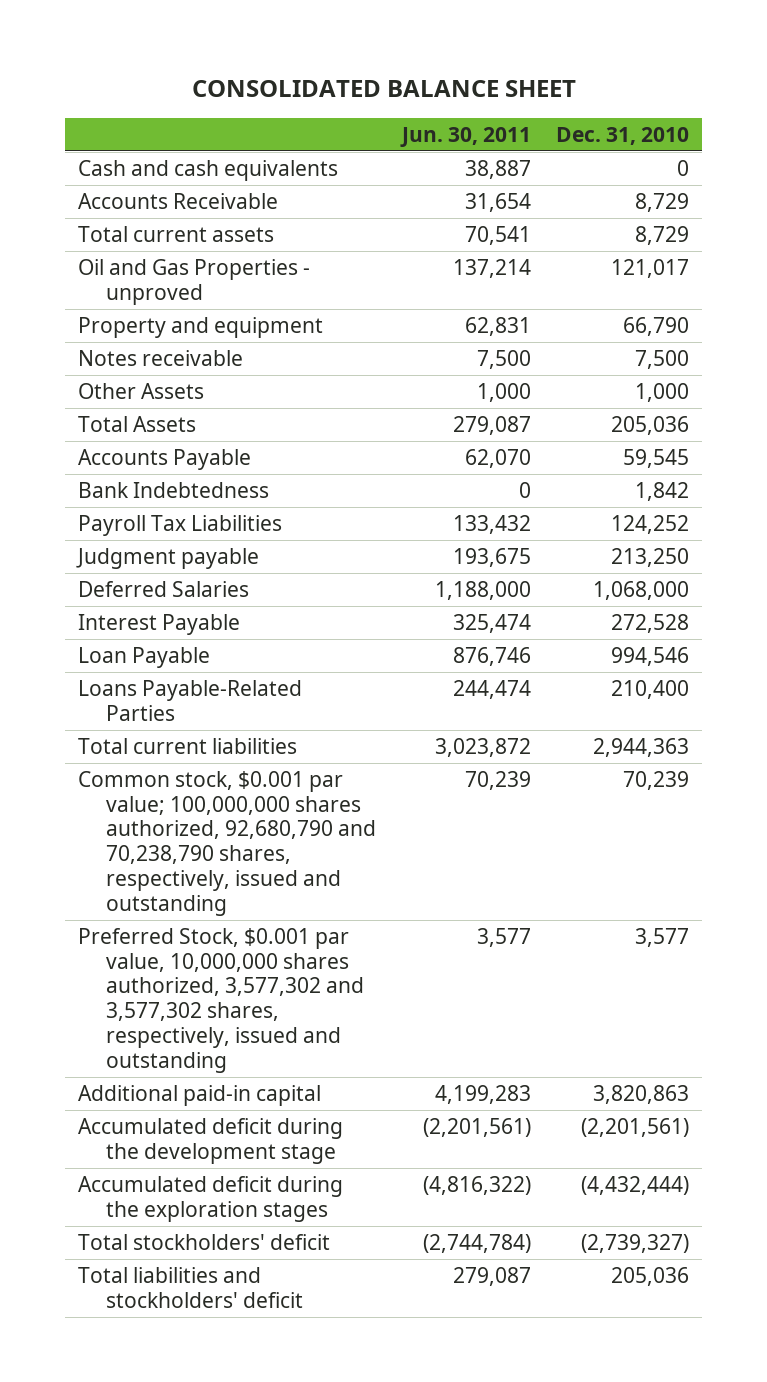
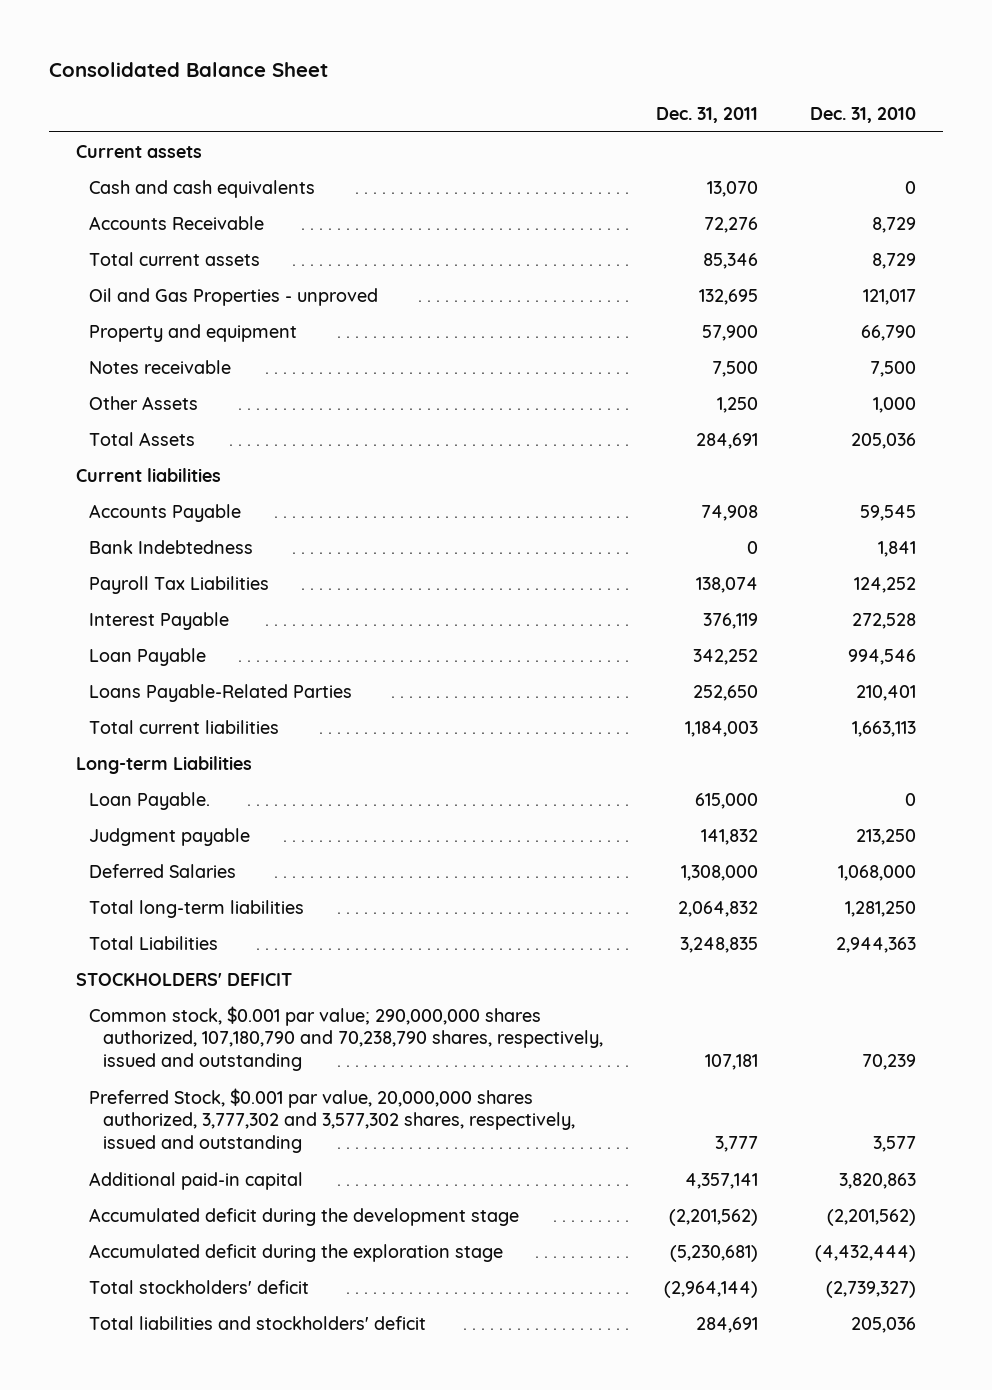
[191,80,576,98] CONSOLIDATED BALANCE SHEET -> [49,62,329,78] Consolidated Balance Sheet
[399,126,531,147] Jun. 30, 2011 -> none
none -> [655,106,758,123] Dec. 31, 2011
none -> [75,144,202,158] Current assets
none -> [75,467,221,482] Current liabilities
[635,481,690,501] 1,842 -> [878,540,917,557] 1,841
[611,679,690,699] 210,400 -> [856,684,917,701] 210,401
[593,737,690,757] 2,944,363 -> [852,720,917,737] 1,663,113
none -> [75,755,252,774] Long-term Liabilities
none -> [89,791,211,810] Loan Payable.
[75,547,259,569] Judgment payable -> [89,827,251,846] Judgment payable
[77,580,249,597] Deferred Salaries -> [89,863,237,878] Deferred Salaries
none -> [89,899,305,918] Total long-term liabilities
none -> [89,935,219,950] Total Liabilities
none -> [75,972,292,986] STOCKHOLDERS' DEFICIT
[77,770,376,916] Common stock, $0.001 par value; 100,000,000 shares authorized, 92,680,790 and 70,238,790 shares, respectively, issued and outstanding -> [89,1005,603,1071] Common stock, $0.001 par value; 290,000,000 shares authorized, 107,180,790 and 70,238,790 shares, respectively, issued and outstanding
[77,927,364,1073] Preferred Stock, $0.001 par value, 10,000,000 shares authorized, 3,577,302 and 3,577,302 shares, respectively, issued and outstanding -> [89,1087,575,1153] Preferred Stock, $0.001 par value, 20,000,000 shares authorized, 3,777,302 and 3,577,302 shares, respectively, issued and outstanding
[581,1117,690,1137] (2,201,561) -> [827,1208,917,1226] (2,201,562)
[77,1175,343,1222] Accumulated deficit during the exploration stages -> [89,1243,504,1262] Accumulated deficit during the exploration stage

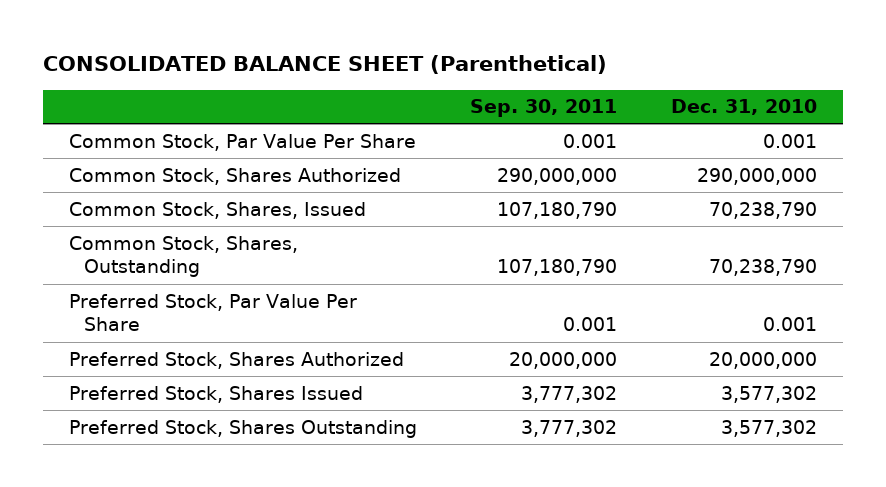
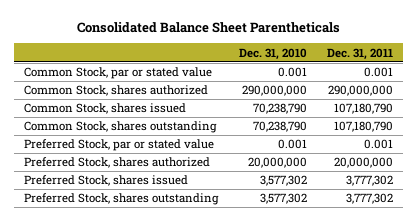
[42,55,607,75] CONSOLIDATED BALANCE SHEET (Parenthetical) -> [76,21,340,33] Consolidated Balance Sheet Parentheticals
[470,99,618,118] Sep. 30, 2011 -> none
none -> [326,47,393,60] Dec. 31, 2011
[69,133,417,151] Common Stock, Par Value Per Share -> [24,67,213,80] Common Stock, par or stated value
[69,167,402,185] Common Stock, Shares Authorized -> [24,85,209,97] Common Stock, shares authorized
[69,201,367,219] Common Stock, Shares, Issued -> [24,103,187,115] Common Stock, shares issued
[69,235,299,278] Common Stock, Shares, Outstanding -> [24,121,218,134] Common Stock, shares outstanding
[69,293,358,332] Preferred Stock, Par Value Per Share -> [24,139,215,152] Preferred Stock, par or stated value
[69,351,405,369] Preferred Stock, Shares Authorized -> [24,157,211,169] Preferred Stock, shares authorized
[69,385,364,403] Preferred Stock, Shares Issued -> [24,175,189,187] Preferred Stock, shares issued
[69,419,418,438] Preferred Stock, Shares Outstanding -> [24,193,220,206] Preferred Stock, shares outstanding

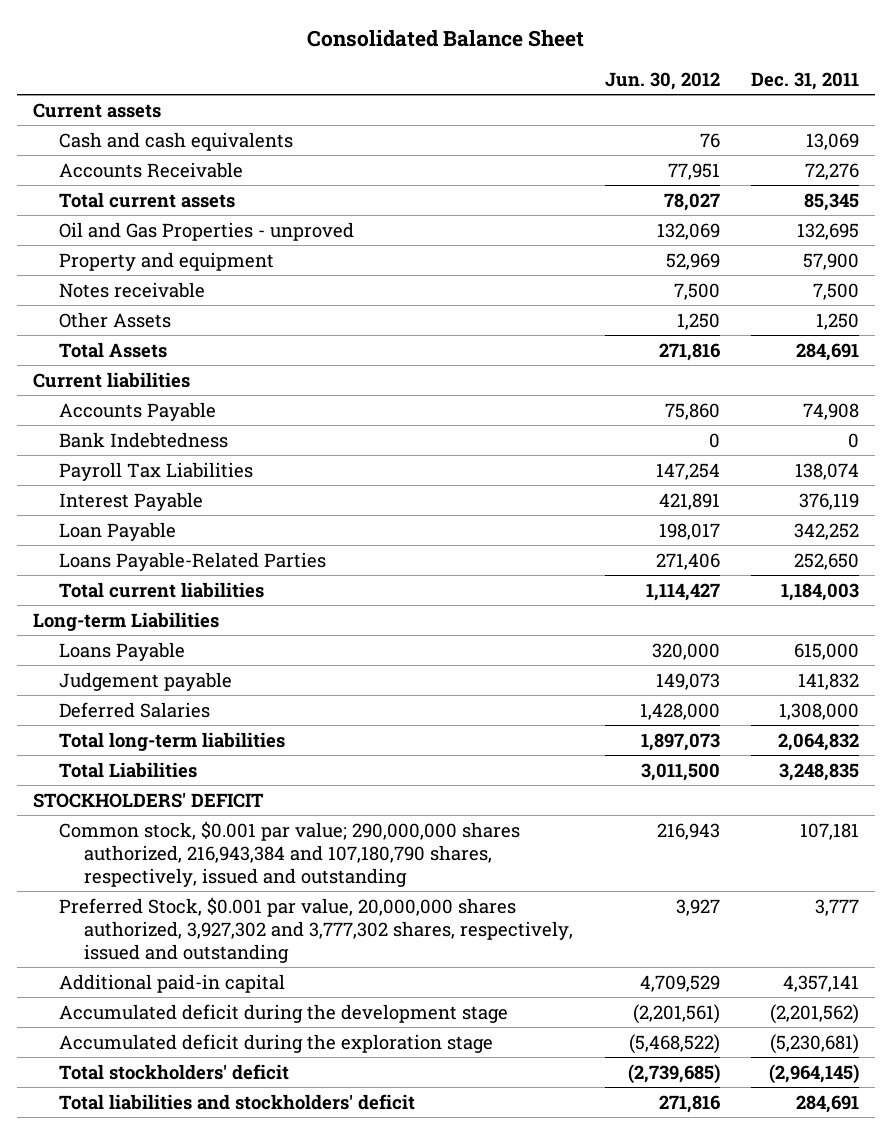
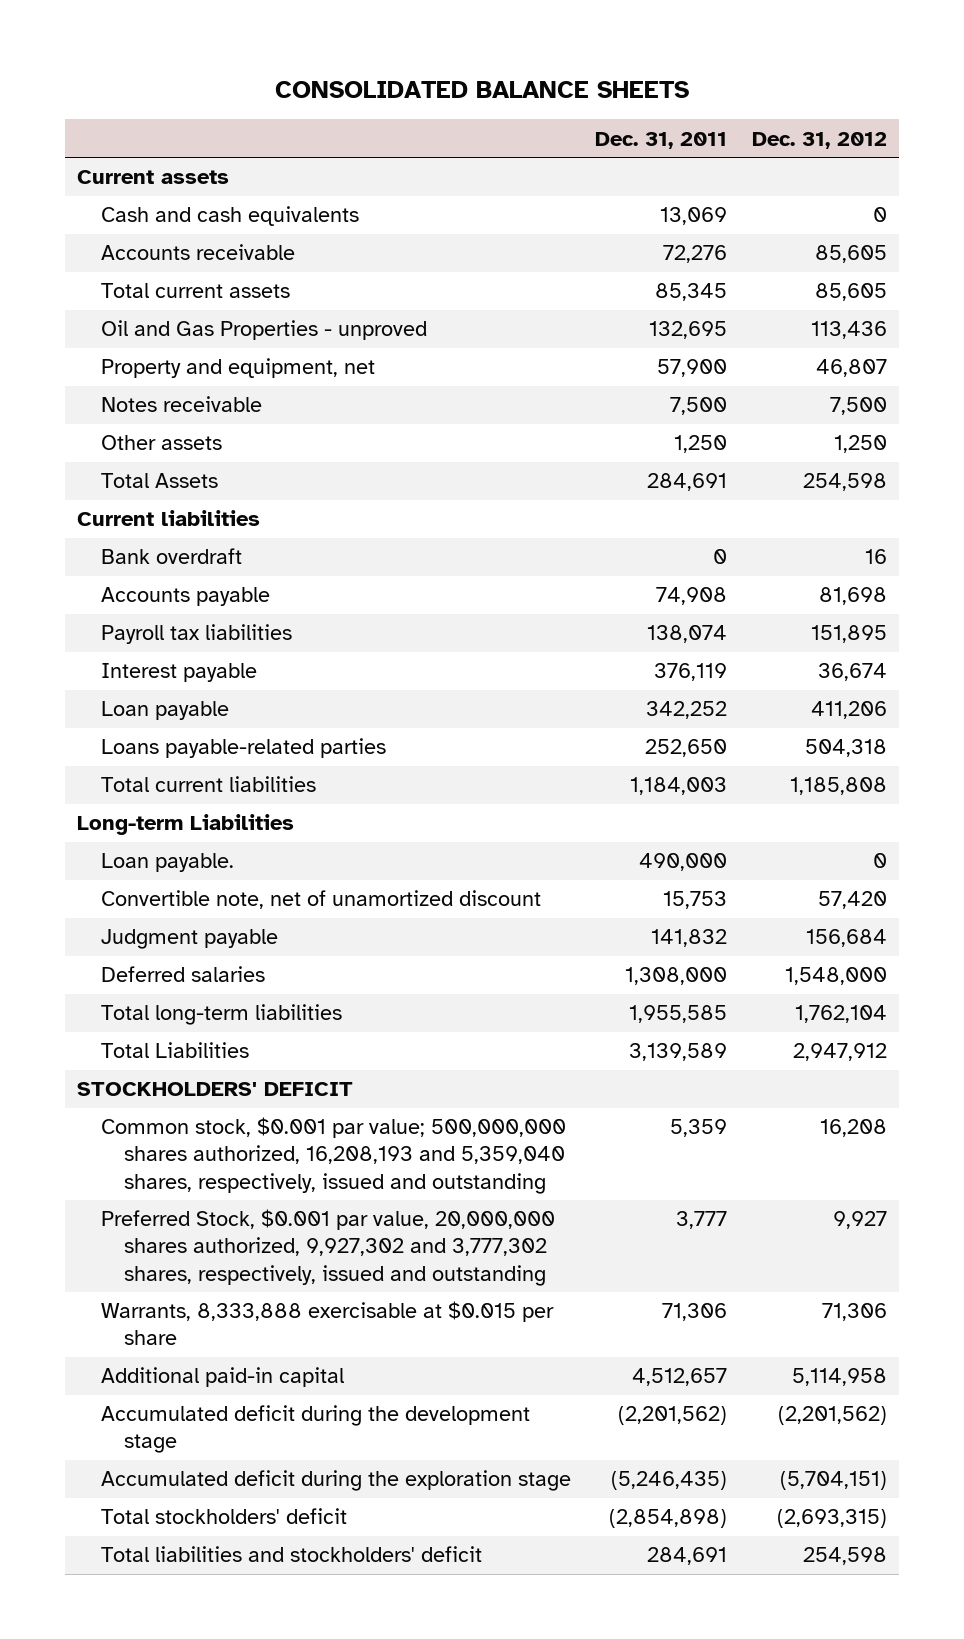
[307,29,585,47] Consolidated Balance Sheet -> [275,81,690,99] CONSOLIDATED BALANCE SHEETS
[604,72,720,91] Jun. 30, 2012 -> none
none -> [751,131,887,149] Dec. 31, 2012
[58,161,243,178] Accounts Receivable -> [100,244,295,261] Accounts receivable
[58,251,274,271] Property and equipment -> [100,358,375,379] Property and equipment, net
[58,311,171,328] Other Assets -> [100,435,222,451] Other assets
[58,431,228,448] Bank Indebtedness -> none
none -> [100,548,242,565] Bank overdraft
[58,401,216,421] Accounts Payable -> [100,587,270,607] Accounts payable
[58,461,253,481] Payroll Tax Liabilities -> [100,624,292,645] Payroll tax liabilities
[58,491,203,511] Interest Payable -> [100,663,257,683] Interest payable
[58,521,176,541] Loan Payable -> [100,701,229,721] Loan payable
[58,551,326,571] Loans Payable-Related Parties -> [100,738,386,759] Loans payable-related parties
[58,641,185,661] Loans Payable -> [100,853,234,873] Loan payable.
[794,642,860,660] 615,000 -> [639,853,728,872] 490,000
none -> [100,890,541,910] Convertible note, net of unamortized discount
[58,671,232,691] Judgement payable -> [100,929,278,950] Judgment payable
[58,701,210,718] Deferred Salaries -> [100,966,265,983] Deferred salaries
[778,732,860,751] 2,064,832 -> [629,1005,728,1024] 1,955,585
[779,762,860,781] 3,248,835 -> [629,1043,728,1062] 3,139,589
[58,820,520,887] Common stock, $0.001 par value; 290,000,000 shares authorized, 216,943,384 and 107,180,790 shares, respectively, issued and outstanding -> [100,1117,566,1194] Common stock, $0.001 par value; 500,000,000 shares authorized, 16,208,193 and 5,359,040 shares, respectively, issued and outstanding
[800,822,860,840] 107,181 -> [670,1119,728,1138] 5,359
[58,896,574,963] Preferred Stock, $0.001 par value, 20,000,000 shares authorized, 3,927,302 and 3,777,302 shares, respectively, issued and outstanding -> [100,1209,555,1286] Preferred Stock, $0.001 par value, 20,000,000 shares authorized, 9,927,302 and 3,777,302 shares, respectively, issued and outstanding
none -> [100,1301,554,1346] Warrants, 8,333,888 exercisable at $0.015 per share
[783,974,860,992] 4,357,141 -> [632,1368,728,1387] 4,512,657
[770,1033,860,1054] (5,230,681) -> [611,1471,728,1491] (5,246,435)
[769,1063,860,1084] (2,964,145) -> [609,1509,728,1529] (2,854,898)

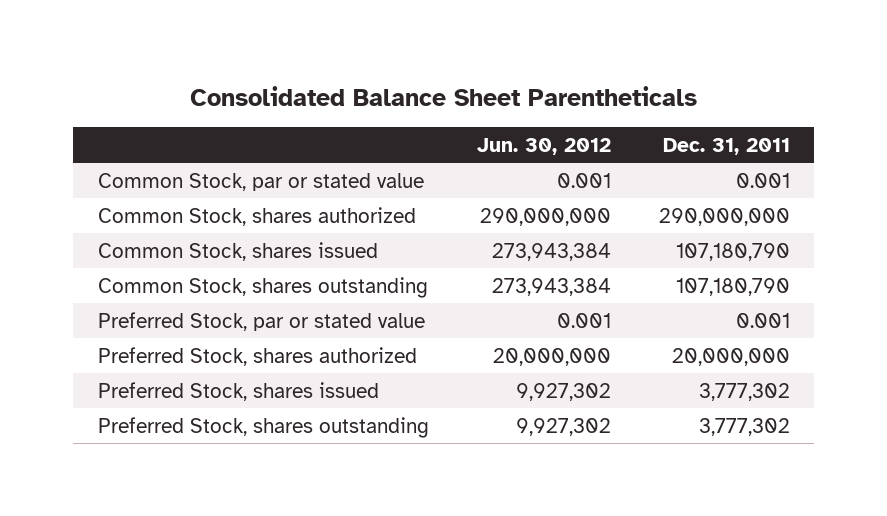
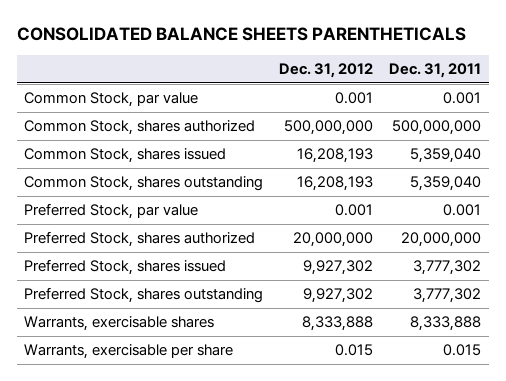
[189,86,697,107] Consolidated Balance Sheet Parentheticals -> [16,26,466,41] CONSOLIDATED BALANCE SHEETS PARENTHETICALS
[476,137,611,155] Jun. 30, 2012 -> none
none -> [279,63,374,79] Dec. 31, 2012
[97,172,424,191] Common Stock, par or stated value -> [24,92,199,108] Common Stock, par value
[658,207,790,226] 290,000,000 -> [392,120,482,136] 500,000,000
[675,242,790,261] 107,180,790 -> [410,148,482,164] 5,359,040
[675,277,790,296] 107,180,790 -> [410,176,482,192] 5,359,040
[97,311,425,331] Preferred Stock, par or stated value -> [24,203,199,220] Preferred Stock, par value
none -> [24,316,215,332] Warrants, exercisable shares
none -> [24,344,234,360] Warrants, exercisable per share

